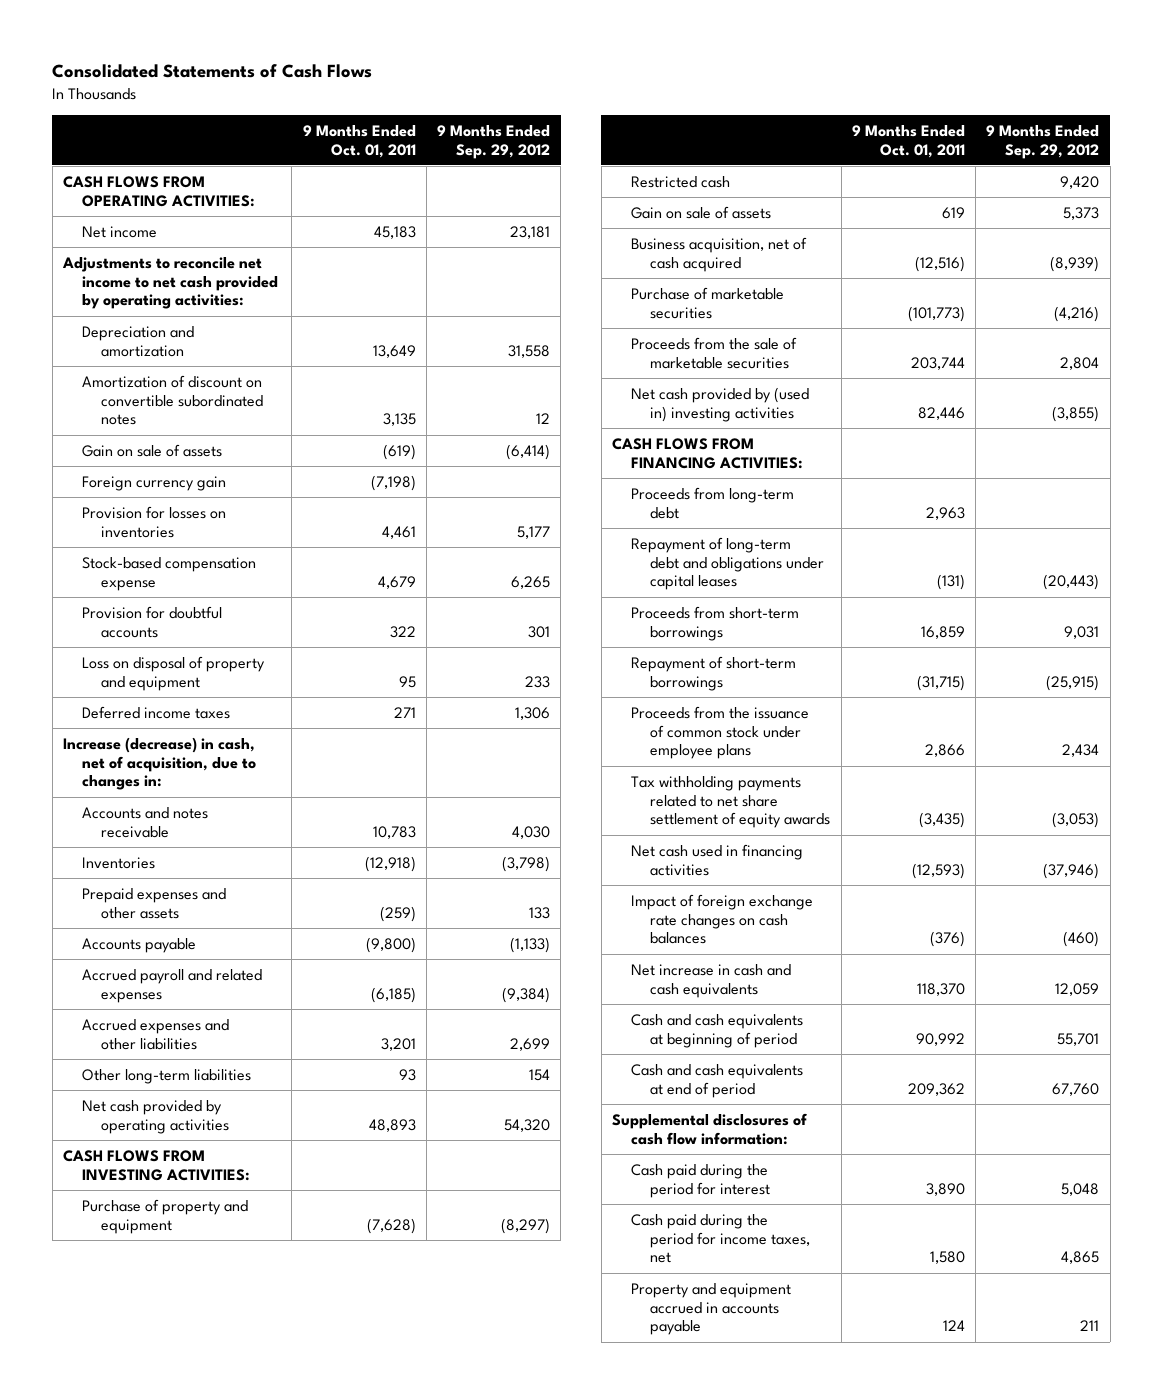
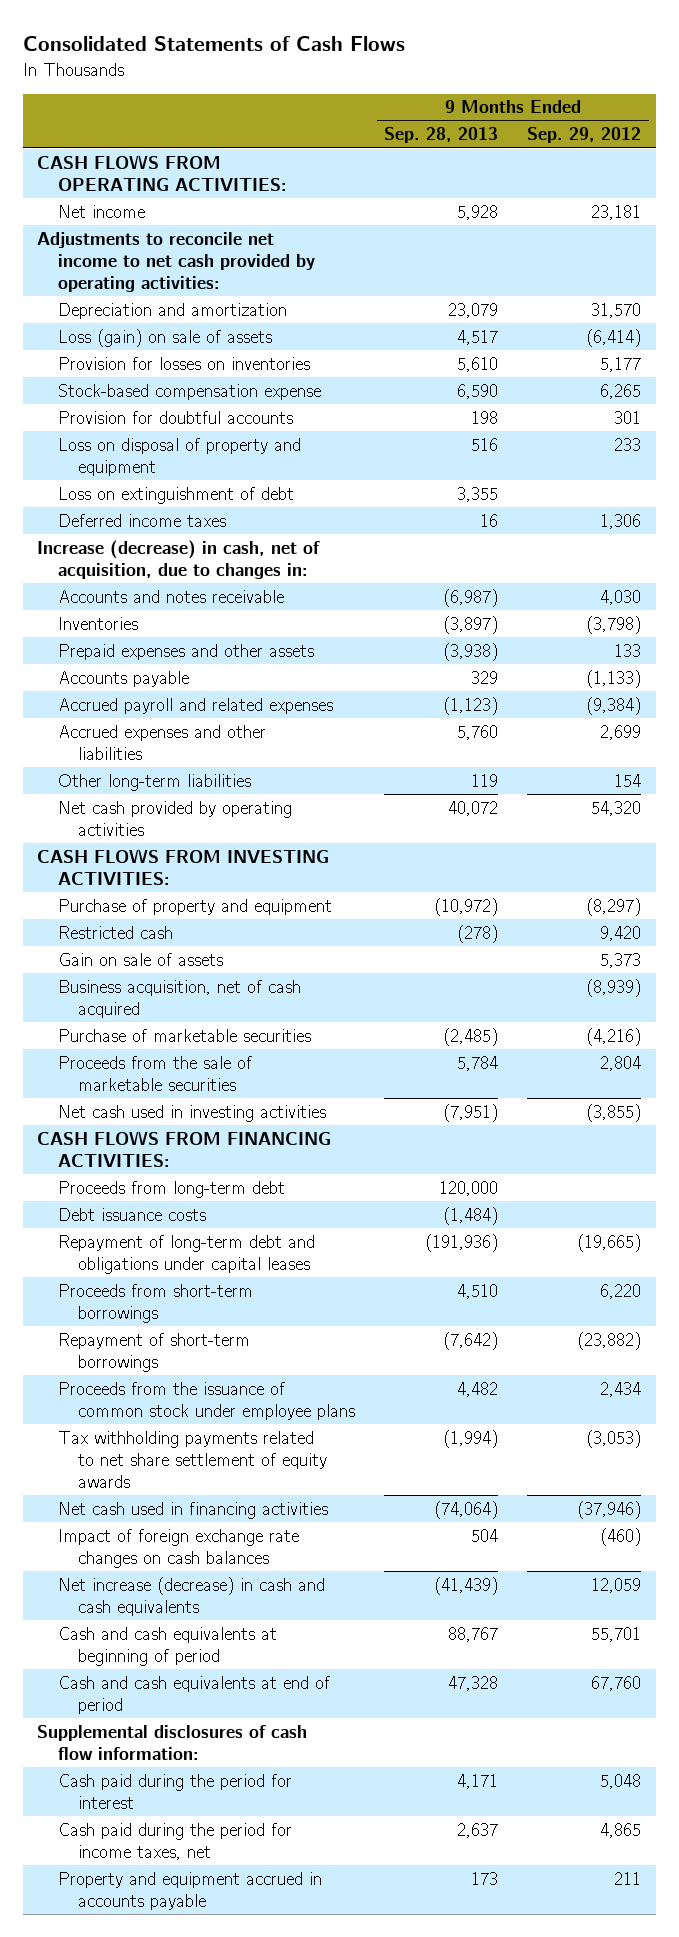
[302,124,416,158] 9 Months Ended Oct. 01, 2011 -> none
none -> [384,127,499,144] Sep. 28, 2013
[81,374,264,426] Amortization of discount on convertible subordinated notes -> none
[81,475,226,491] Foreign currency gain -> none
[508,344,551,358] 31,558 -> [591,302,642,318] 31,570
[81,443,222,457] Gain on sale of assets -> [57,328,272,347] Loss (gain) on sale of assets
none -> [57,486,294,504] Loss on extinguishment of debt
[631,386,810,422] Net cash provided by (used in) investing activities -> [57,1104,326,1122] Net cash used in investing activities
none -> [57,1207,206,1221] Debt issuance costs
[1043,574,1100,591] (20,443) -> [577,1233,642,1252] (19,665)
[1064,625,1100,639] 9,031 -> [600,1283,642,1299] 6,220
[1046,674,1100,691] (25,915) -> [577,1331,642,1350] (23,882)
[631,963,792,998] Net increase in cash and cash equivalents -> [57,1576,325,1616] Net increase (decrease) in cash and cash equivalents

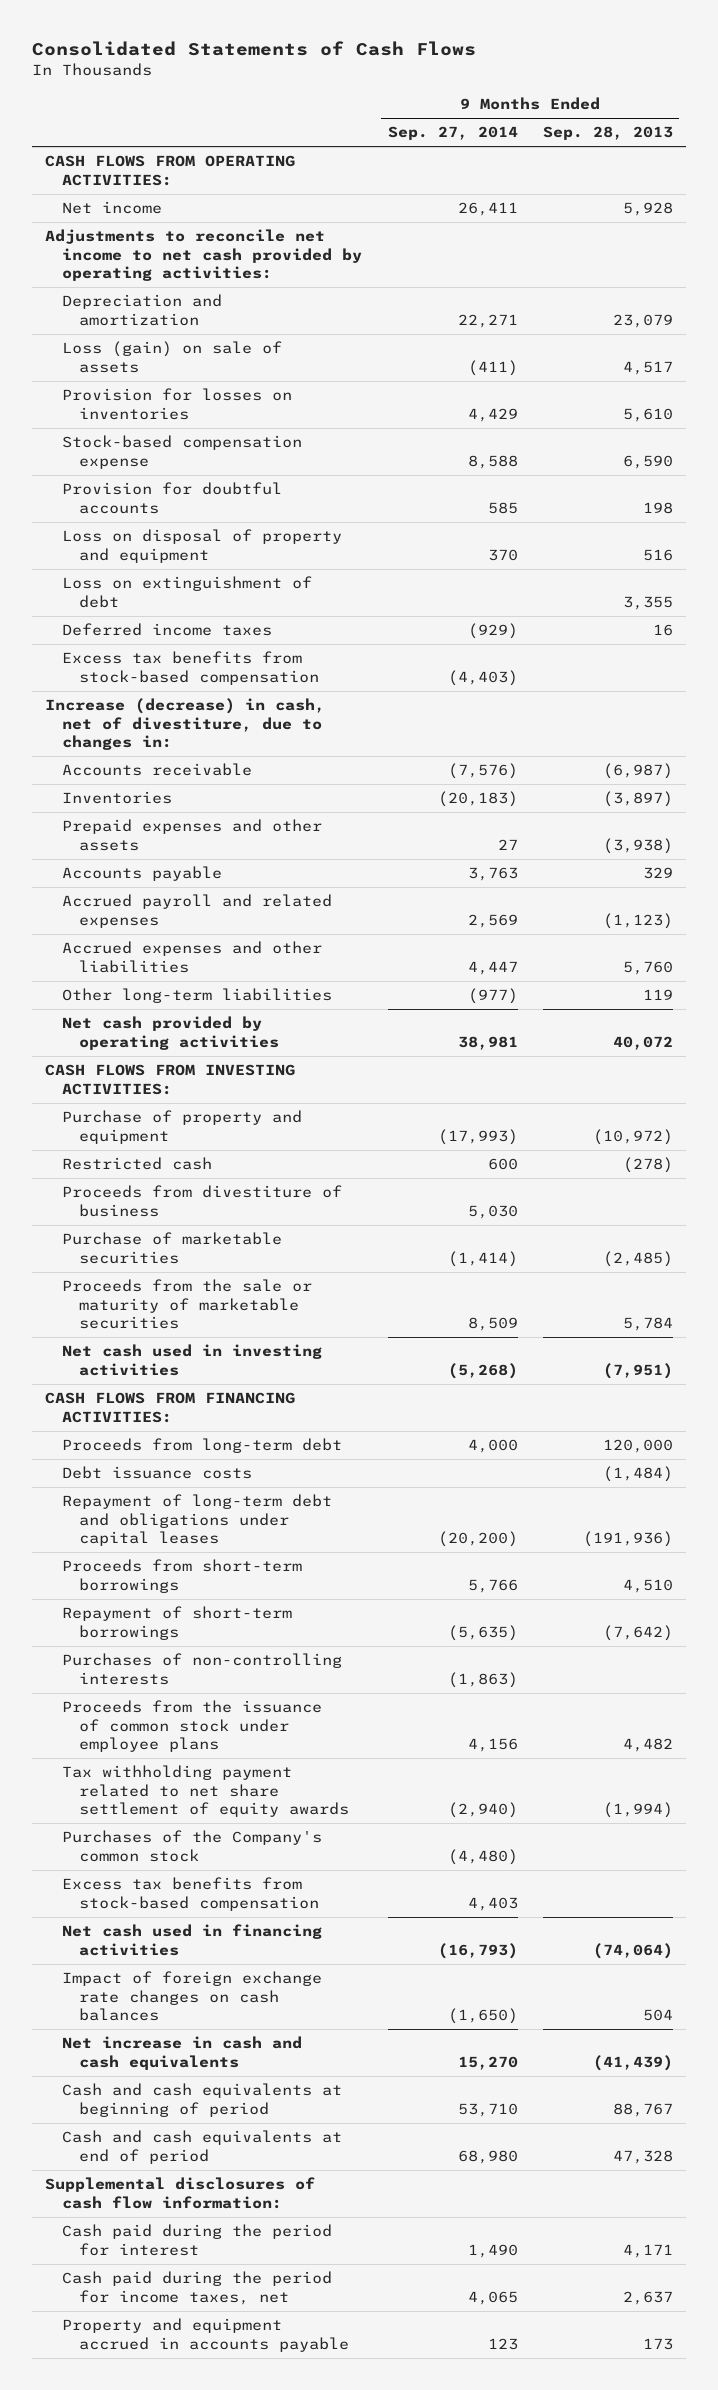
[527,127,642,144] Sep. 29, 2012 -> none
none -> [387,126,518,141] Sep. 27, 2014
none -> [62,651,320,685] Excess tax benefits from stock-based compensation
[37,539,321,579] Increase (decrease) in cash, net of acquisition, due to changes in: -> [45,698,326,750] Increase (decrease) in cash, net of divestiture, due to changes in:
[57,589,284,603] Accounts and notes receivable -> [62,763,253,777] Accounts receivable
[57,952,223,966] Gain on sale of assets -> none
[57,979,301,1018] Business acquisition, net of cash acquired -> none
none -> [62,1185,343,1217] Proceeds from divestiture of business
[57,1055,252,1091] Proceeds from the sale of marketable securities -> [62,1279,313,1329] Proceeds from the sale or maturity of marketable securities
none -> [62,1653,343,1685] Purchases of non-controlling interests
[57,1430,328,1489] Tax withholding payments related to net share settlement of equity awards -> [62,1765,350,1817] Tax withholding payment related to net share settlement of equity awards
none -> [62,1830,323,1862] Purchases of the Company's common stock
none -> [62,1877,320,1911] Excess tax benefits from stock-based compensation
[57,1576,325,1616] Net increase (decrease) in cash and cash equivalents -> [62,2036,303,2070] Net increase in cash and cash equivalents

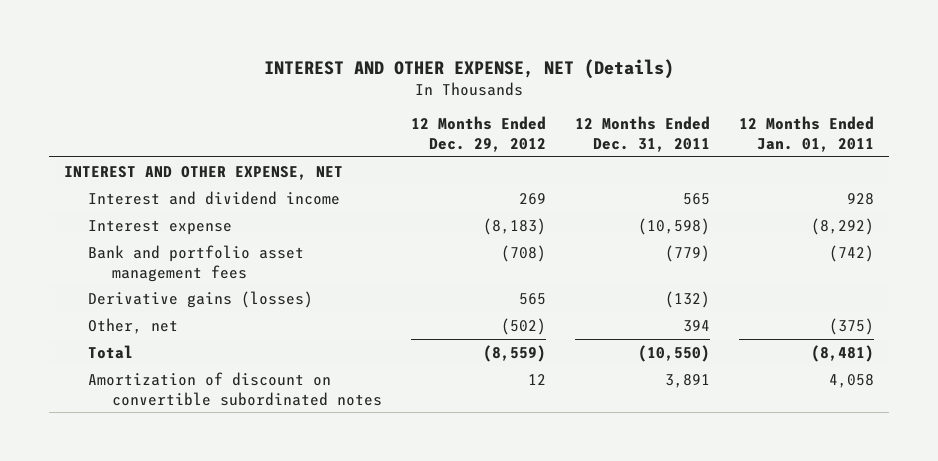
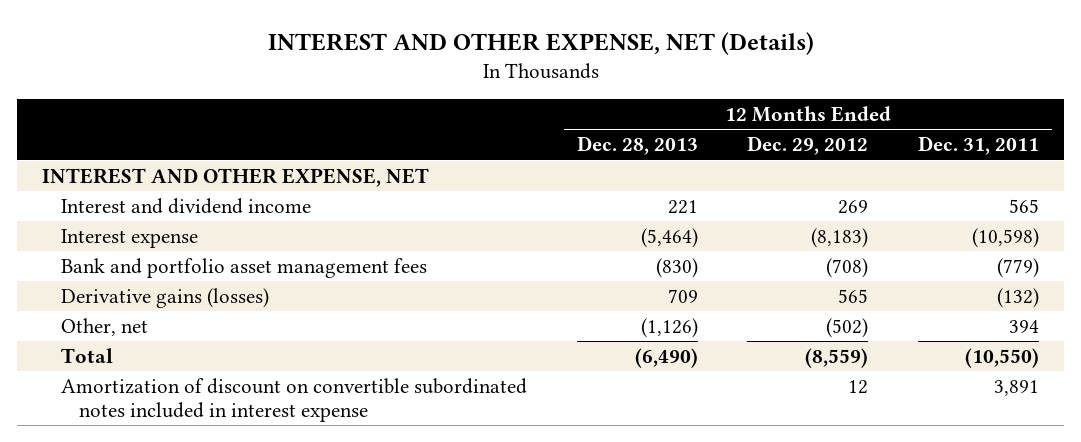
[739,116,875,153] 12 Months Ended Jan. 01, 2011 -> none
none -> [576,136,698,156] Dec. 28, 2013
[87,371,382,406] Amortization of discount on convertible subordinated notes -> [60,377,527,423] Amortization of discount on convertible subordinated notes included in interest expense

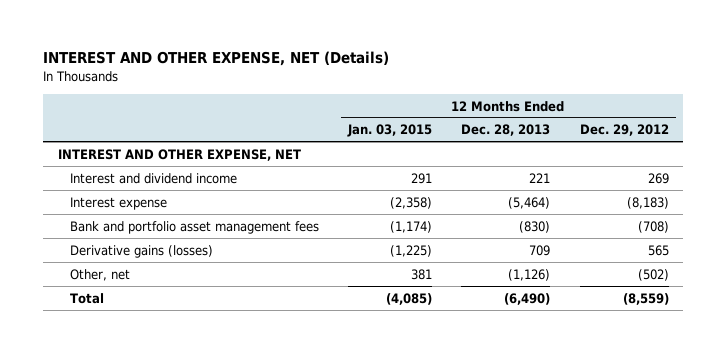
[918,136,1040,156] Dec. 31, 2011 -> none
none -> [347,124,433,138] Jan. 03, 2015
[60,377,527,423] Amortization of discount on convertible subordinated notes included in interest expense -> none

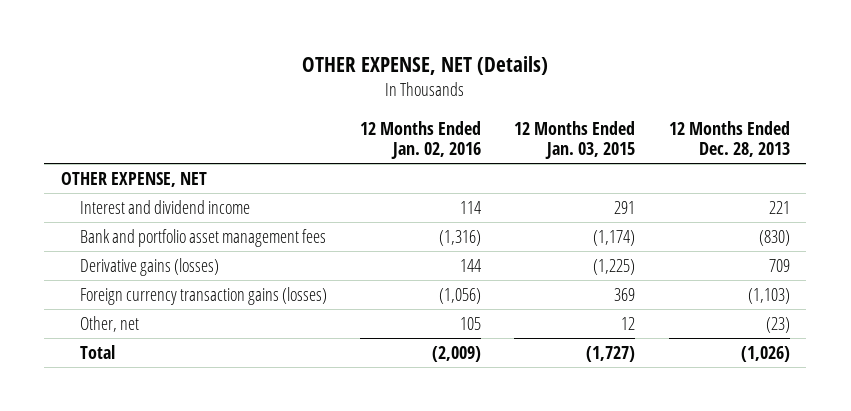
[43,51,390,67] INTEREST AND OTHER EXPENSE, NET (Details) -> [302,56,549,76] OTHER EXPENSE, NET (Details)
[579,124,669,137] Dec. 29, 2012 -> none
none -> [359,120,481,160] 12 Months Ended Jan. 02, 2016
[57,148,301,161] INTEREST AND OTHER EXPENSE, NET -> [61,171,208,187] OTHER EXPENSE, NET
[69,196,167,210] Interest expense -> none
none -> [79,286,327,305] Foreign currency transaction gains (losses)
[411,268,433,280] 381 -> [621,316,636,330] 12
[508,268,551,281] (1,126) -> [765,316,790,333] (23)
[386,292,433,305] (4,085) -> [586,345,636,362] (1,727)
[504,292,551,305] (6,490) -> [740,345,790,362] (1,026)

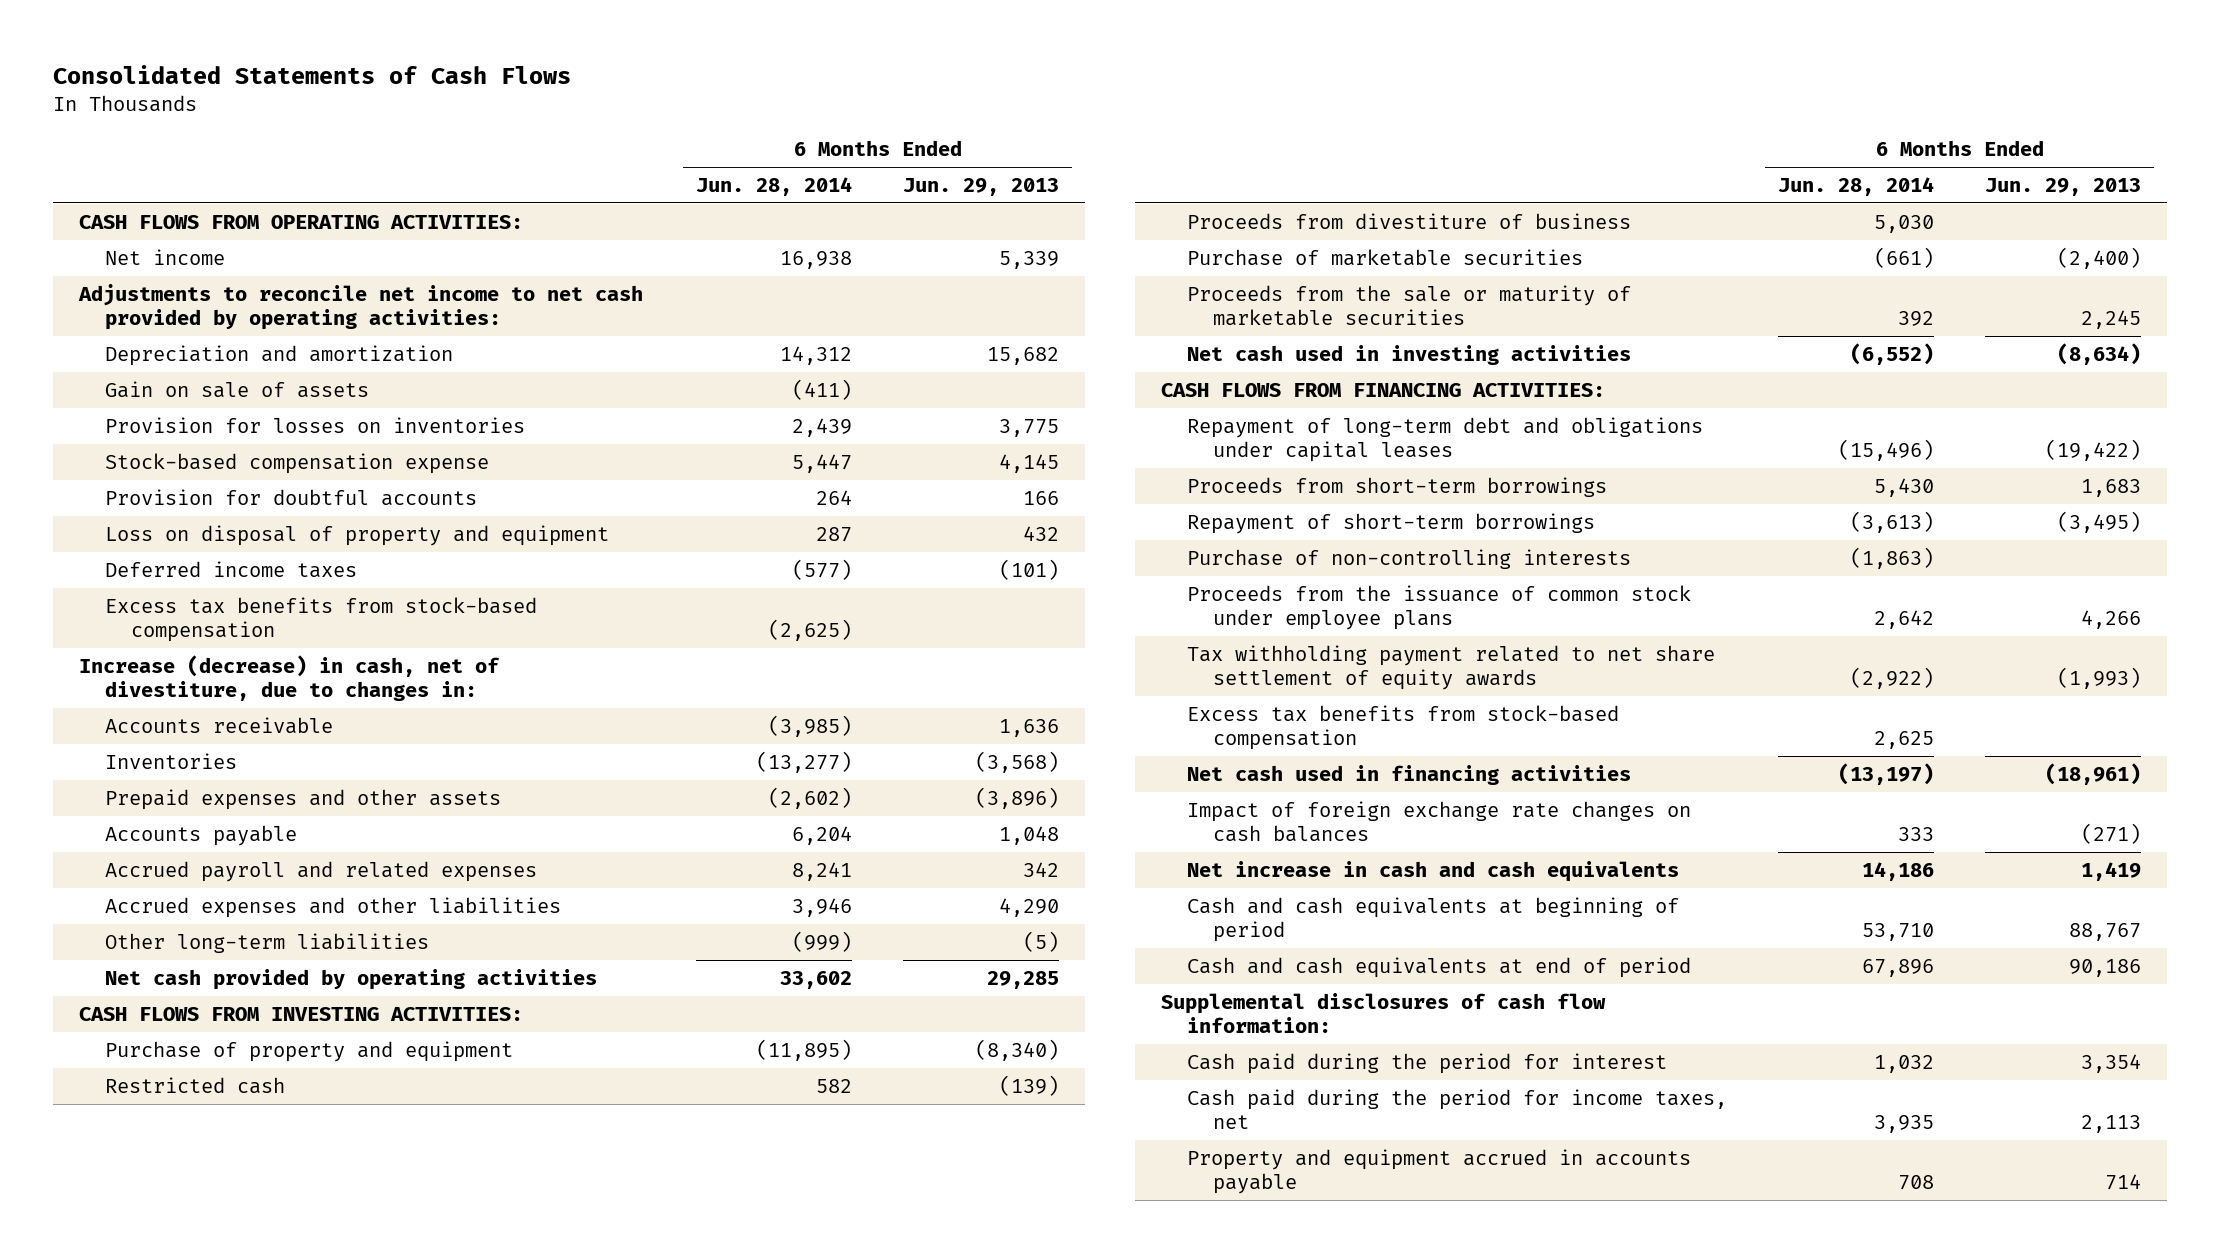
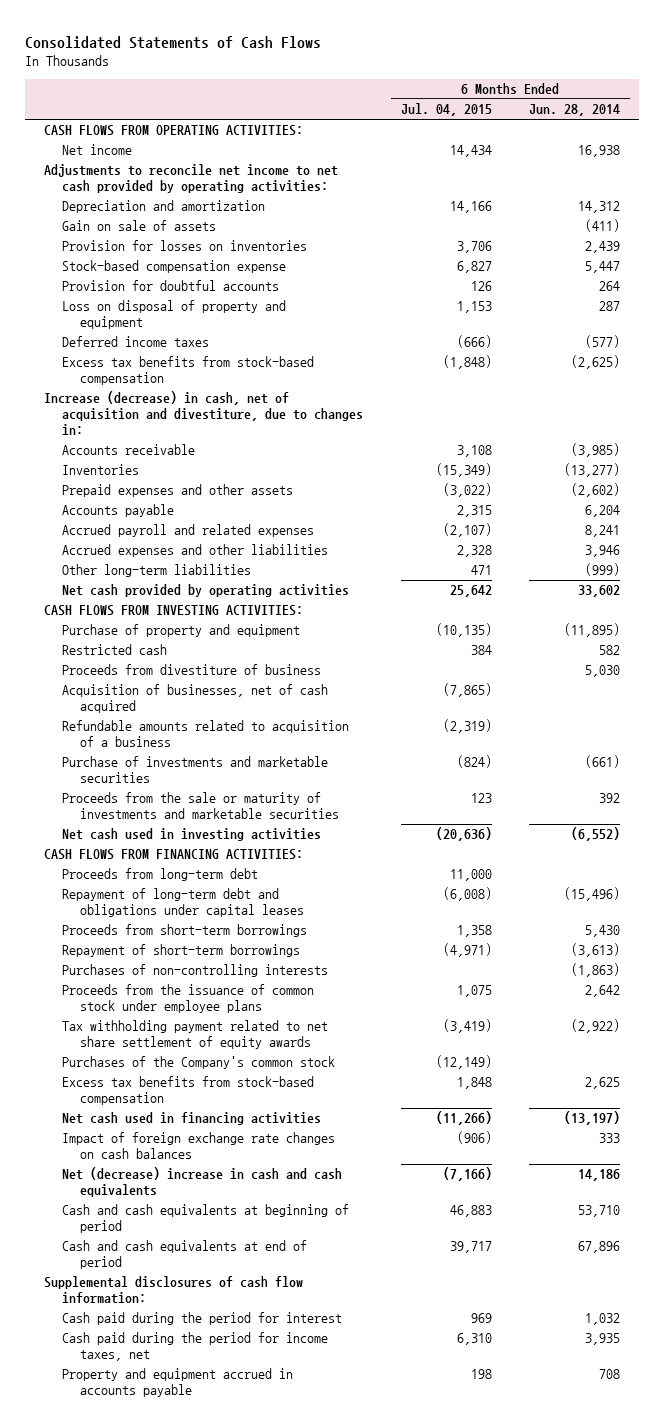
[903,177,1060,196] Jun. 29, 2013 -> none
none -> [400,103,492,117] Jul. 04, 2015
[78,654,500,702] Increase (decrease) in cash, net of divestiture, due to changes in: -> [44,391,363,436] Increase (decrease) in cash, net of acquisition and divestiture, due to changes in:
none -> [61,684,328,714] Acquisition of businesses, net of cash acquired
none -> [61,720,349,748] Refundable amounts related to acquisition of a business
[1186,248,1583,266] Purchase of marketable securities -> [61,756,328,784] Purchase of investments and marketable securities
[1186,284,1631,327] Proceeds from the sale or maturity of marketable securities -> [61,792,339,820] Proceeds from the sale or maturity of investments and marketable securities
none -> [61,868,258,882] Proceeds from long-term debt
[1186,548,1631,569] Purchase of non-controlling interests -> [61,964,328,978] Purchases of non-controlling interests
none -> [61,1056,335,1070] Purchases of the Company's common stock
[1186,860,1679,882] Net increase in cash and cash equivalents -> [61,1167,342,1198] Net (decrease) increase in cash and cash equivalents

